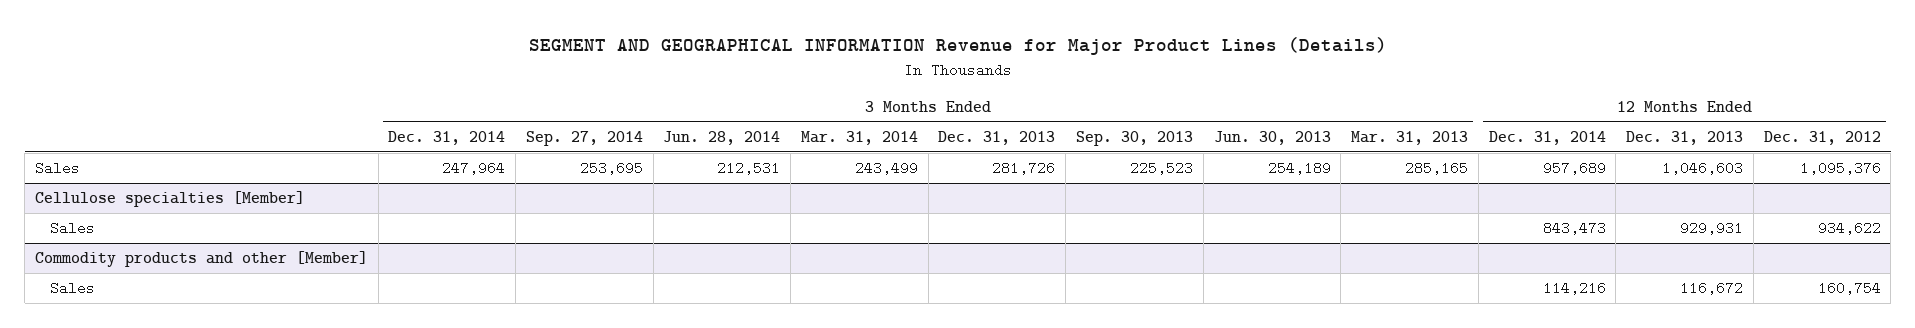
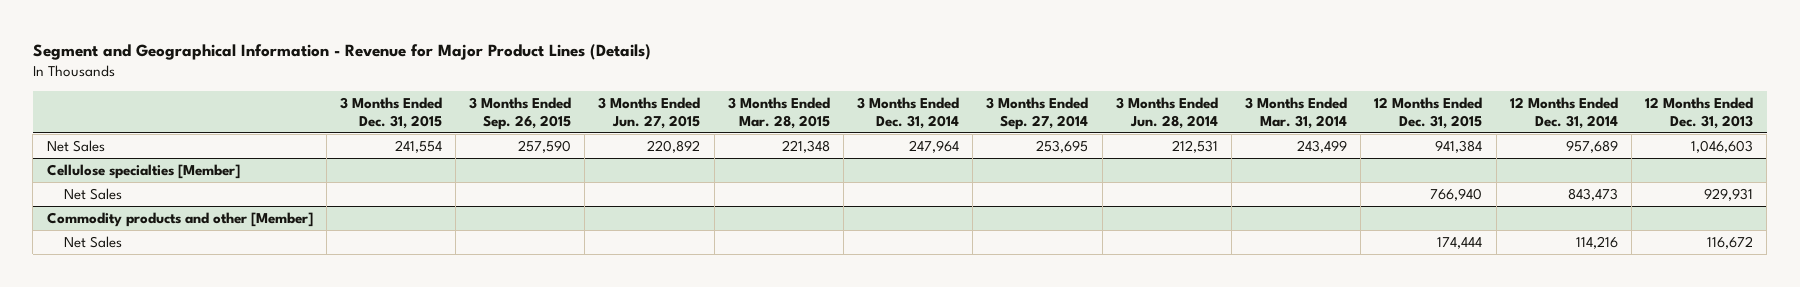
[528,37,1387,56] SEGMENT AND GEOGRAPHICAL INFORMATION Revenue for Major Product Lines (Details) -> [32,44,651,61] Segment and Geographical Information - Revenue for Major Product Lines (Details)
[938,131,1056,146] Dec. 31, 2013 -> none
[1076,131,1194,147] Sep. 30, 2013 -> none
[1213,131,1331,146] Jun. 30, 2013 -> none
[1351,131,1469,146] Mar. 31, 2013 -> none
[1763,131,1881,146] Dec. 31, 2012 -> none
none -> [339,97,442,129] 3 Months Ended Dec. 31, 2015
none -> [469,97,572,130] 3 Months Ended Sep. 26, 2015
none -> [598,97,701,129] 3 Months Ended Jun. 27, 2015
none -> [727,97,830,129] 3 Months Ended Mar. 28, 2015
none -> [1374,97,1483,129] 12 Months Ended Dec. 31, 2015
[34,161,80,176] Sales -> [46,139,105,152] Net Sales
[49,221,95,236] Sales -> [64,187,123,200] Net Sales
[49,281,95,296] Sales -> [64,235,123,248] Net Sales

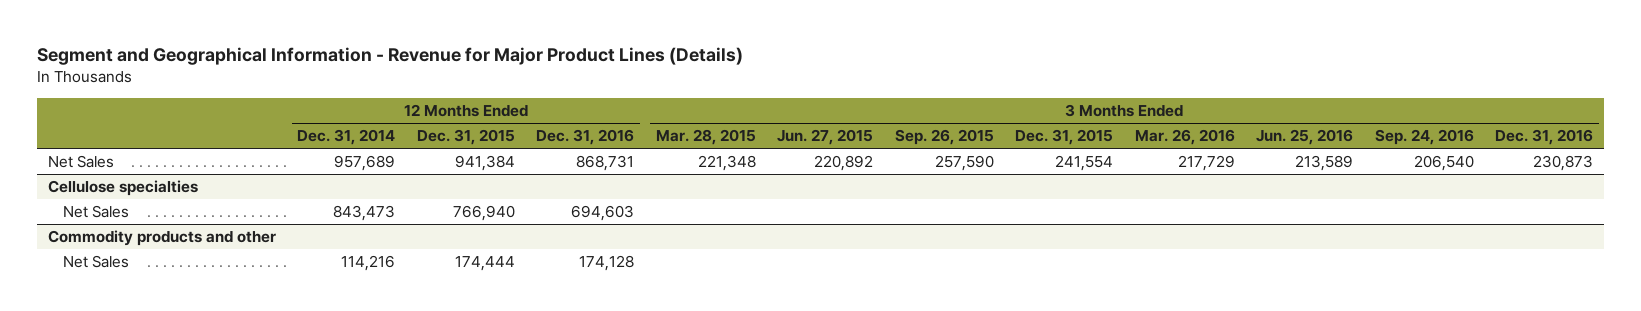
[857,97,960,129] 3 Months Ended Dec. 31, 2014 -> none
[986,97,1089,130] 3 Months Ended Sep. 27, 2014 -> none
[1115,97,1218,129] 3 Months Ended Jun. 28, 2014 -> none
[1245,97,1348,129] 3 Months Ended Mar. 31, 2014 -> none
[1644,97,1753,129] 12 Months Ended Dec. 31, 2013 -> none
none -> [536,129,635,146] Dec. 31, 2016
none -> [1134,129,1235,146] Mar. 26, 2016
none -> [1256,129,1354,146] Jun. 25, 2016
none -> [1374,129,1474,146] Sep. 24, 2016
none -> [1495,129,1594,146] Dec. 31, 2016
[46,163,240,179] Cellulose specialties [Member] -> [47,180,198,197] Cellulose specialties
[46,211,313,227] Commodity products and other [Member] -> [47,230,276,247] Commodity products and other

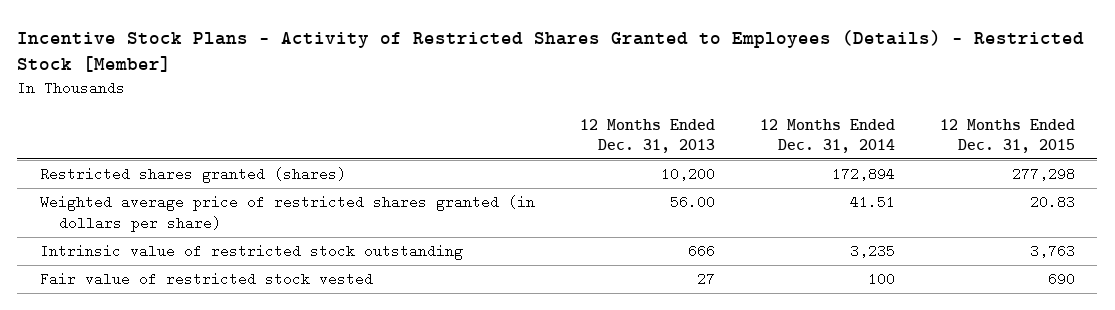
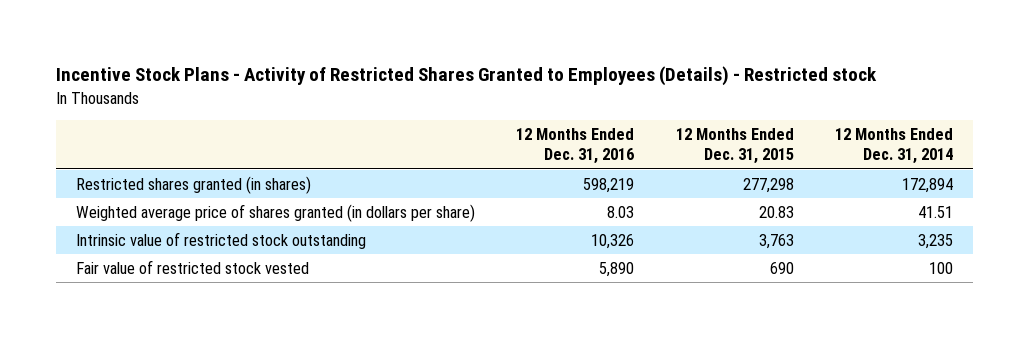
[17,29,1085,73] Incentive Stock Plans - Activity of Restricted Shares Granted to Employees (Details) - Restricted Stock [Member] -> [55,66,877,87] Incentive Stock Plans - Activity of Restricted Shares Granted to Employees (Details) - Restricted stock
[579,118,715,153] 12 Months Ended Dec. 31, 2013 -> none
none -> [516,128,635,165] 12 Months Ended Dec. 31, 2016
[39,167,346,184] Restricted shares granted (shares) -> [76,176,312,195] Restricted shares granted (in shares)
[39,195,535,232] Weighted average price of restricted shares granted (in dollars per share) -> [76,204,476,223] Weighted average price of shares granted (in dollars per share)

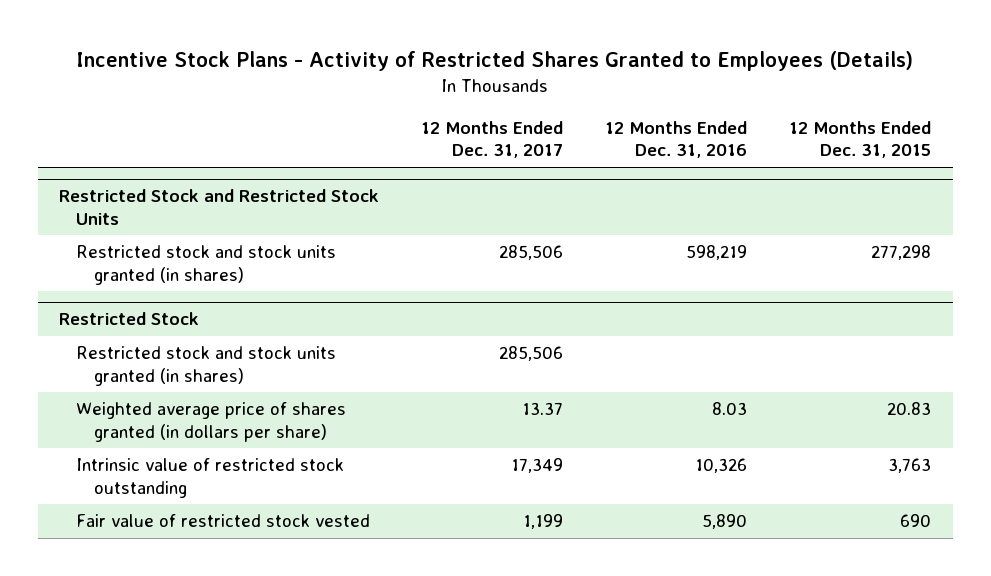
[55,66,877,87] Incentive Stock Plans - Activity of Restricted Shares Granted to Employees (Details) - Restricted stock -> [76,50,914,71] Incentive Stock Plans - Activity of Restricted Shares Granted to Employees (Details)
[834,128,953,165] 12 Months Ended Dec. 31, 2014 -> none
none -> [421,121,564,159] 12 Months Ended Dec. 31, 2017
none -> [59,189,380,225] Restricted Stock and Restricted Stock Units
[76,176,312,195] Restricted shares granted (in shares) -> [76,245,337,285] Restricted stock and stock units granted (in shares)
none -> [59,312,200,326] Restricted Stock
none -> [76,346,337,386] Restricted stock and stock units granted (in shares)

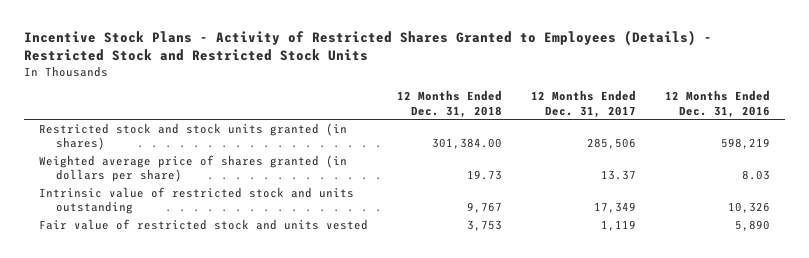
[76,50,914,71] Incentive Stock Plans - Activity of Restricted Shares Granted to Employees (Details) -> [23,30,712,62] Incentive Stock Plans - Activity of Restricted Shares Granted to Employees (Details) - Restricted Stock and Restricted Stock Units
[789,121,932,159] 12 Months Ended Dec. 31, 2015 -> none
none -> [396,90,502,118] 12 Months Ended Dec. 31, 2018
[59,189,380,225] Restricted Stock and Restricted Stock Units -> none
[59,312,200,326] Restricted Stock -> none
[76,346,337,386] Restricted stock and stock units granted (in shares) -> none
[76,458,345,498] Intrinsic value of restricted stock outstanding -> [38,187,354,215] Intrinsic value of restricted stock and units outstanding
[76,514,371,528] Fair value of restricted stock vested -> [38,219,368,231] Fair value of restricted stock and units vested
[523,514,564,530] 1,199 -> [600,220,636,232] 1,119

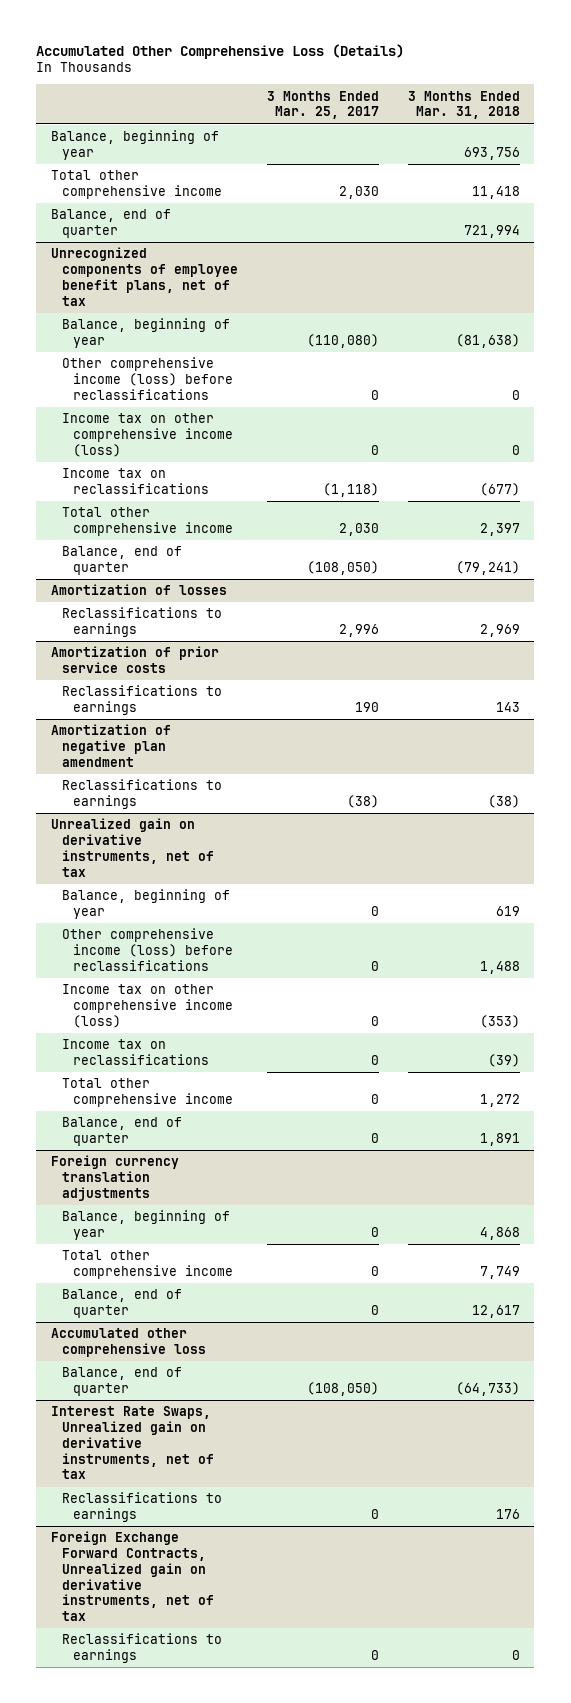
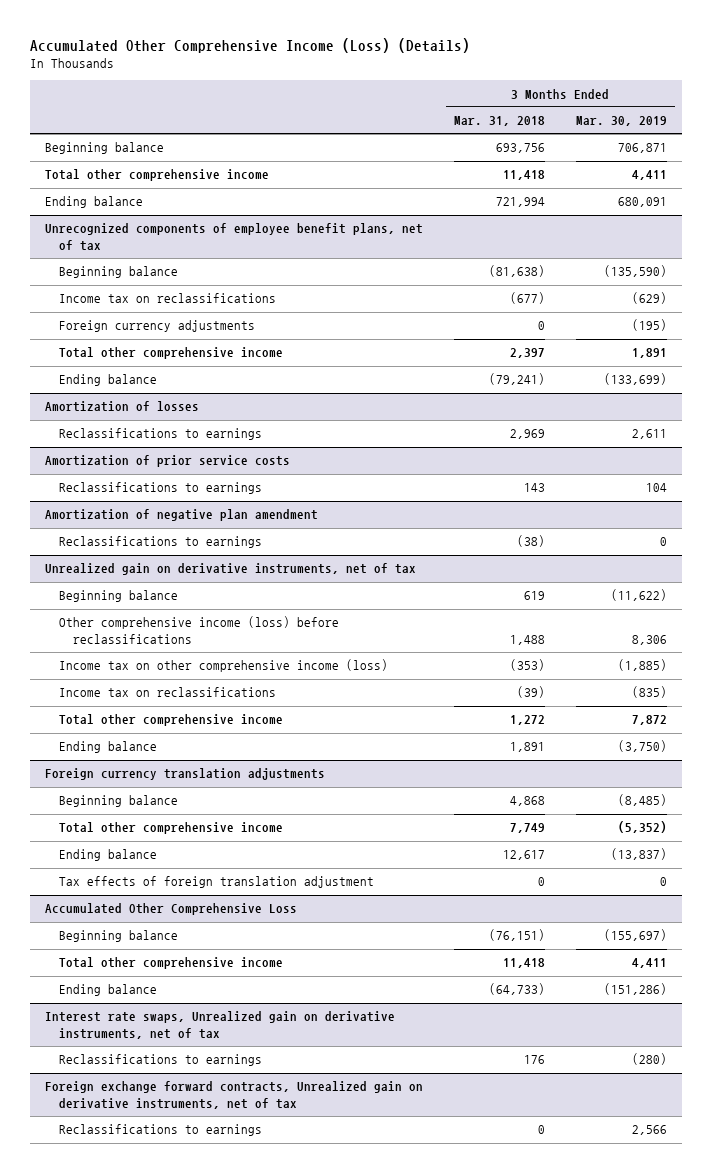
[36,43,405,59] Accumulated Other Comprehensive Loss (Details) -> [29,37,470,53] Accumulated Other Comprehensive Income (Loss) (Details)
[267,90,380,120] 3 Months Ended Mar. 25, 2017 -> none
none -> [575,116,667,127] Mar. 30, 2019
[50,130,219,161] Balance, beginning of year -> [45,142,165,155] Beginning balance
[50,209,171,239] Balance, end of quarter -> [45,196,144,209] Ending balance
[62,357,234,400] Other comprehensive income (loss) before reclassifications -> none
[62,413,234,457] Income tax on other comprehensive income (loss) -> none
[62,318,231,349] Balance, beginning of year -> [59,266,179,279] Beginning balance
none -> [59,320,256,333] Foreign currency adjustments
[62,546,183,576] Balance, end of quarter -> [59,374,158,387] Ending balance
[62,889,231,920] Balance, beginning of year -> [59,590,179,603] Beginning balance
[62,1117,183,1147] Balance, end of quarter -> [59,741,158,754] Ending balance
[62,1210,231,1241] Balance, beginning of year -> [59,795,179,808] Beginning balance
[62,1289,183,1319] Balance, end of quarter -> [59,849,158,862] Ending balance
none -> [59,876,375,889] Tax effects of foreign translation adjustment
[50,1328,207,1358] Accumulated other comprehensive loss -> [45,903,298,916] Accumulated Other Comprehensive Loss
[62,1367,183,1397] Balance, end of quarter -> [59,930,179,943] Beginning balance
[455,1382,520,1397] (64,733) -> [488,929,545,942] (76,151)
none -> [59,957,284,970] Total other comprehensive income
none -> [59,984,158,997] Ending balance
[50,1406,215,1480] Interest Rate Swaps, Unrealized gain on derivative instruments, net of tax -> [45,1011,396,1040] Interest rate swaps, Unrealized gain on derivative instruments, net of tax
[50,1531,215,1622] Foreign Exchange Forward Contracts, Unrealized gain on derivative instruments, net of tax -> [45,1081,424,1110] Foreign exchange forward contracts, Unrealized gain on derivative instruments, net of tax

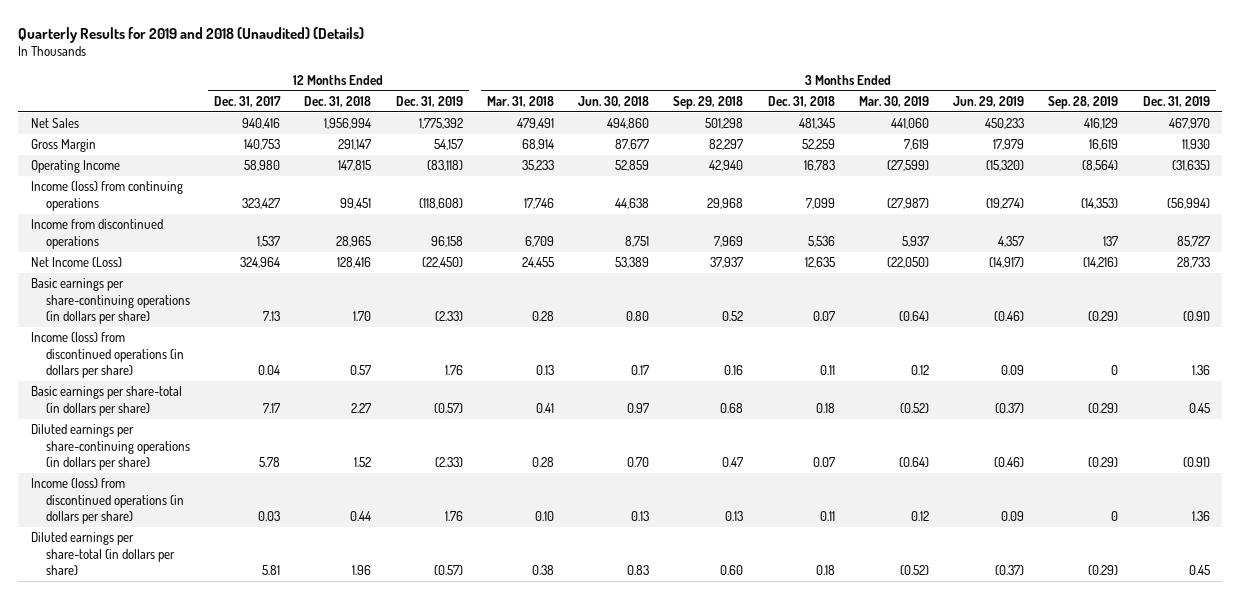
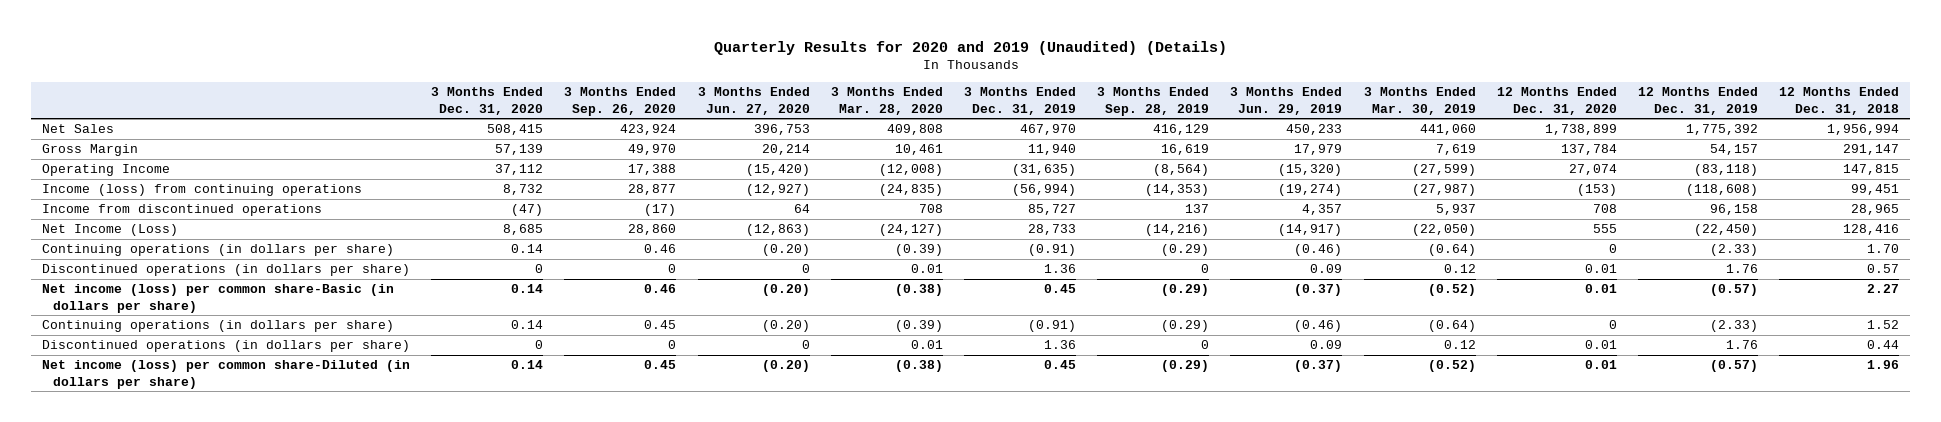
[18,26,365,43] Quarterly Results for 2019 and 2018 (Unaudited) (Details) -> [713,40,1227,55] Quarterly Results for 2020 and 2019 (Unaudited) (Details)
[214,96,282,108] Dec. 31, 2017 -> none
[486,96,554,108] Mar. 31, 2018 -> none
[578,96,650,108] Jun. 30, 2018 -> none
[673,96,744,110] Sep. 29, 2018 -> none
[767,96,835,108] Dec. 31, 2018 -> none
none -> [431,87,544,115] 3 Months Ended Dec. 31, 2020
none -> [564,87,677,116] 3 Months Ended Sep. 26, 2020
none -> [697,87,810,115] 3 Months Ended Jun. 27, 2020
none -> [830,87,943,115] 3 Months Ended Mar. 28, 2020
none -> [1496,87,1617,115] 12 Months Ended Dec. 31, 2020
[1181,139,1210,151] 11,930 -> [1027,144,1076,156] 11,940
[30,278,190,325] Basic earnings per share-continuing operations (in dollars per share) -> [42,244,395,257] Continuing operations (in dollars per share)
[30,332,184,379] Income (loss) from discontinued operations (in dollars per share) -> [42,264,411,277] Discontinued operations (in dollars per share)
[30,386,182,416] Basic earnings per share-total (in dollars per share) -> [42,284,395,313] Net income (loss) per common share-Basic (in dollars per share)
[30,424,190,471] Diluted earnings per share-continuing operations (in dollars per share) -> [42,320,395,333] Continuing operations (in dollars per share)
[30,478,184,525] Income (loss) from discontinued operations (in dollars per share) -> [42,340,411,353] Discontinued operations (in dollars per share)
[30,532,175,576] Diluted earnings per share-total (in dollars per share) -> [42,360,411,389] Net income (loss) per common share-Diluted (in dollars per share)

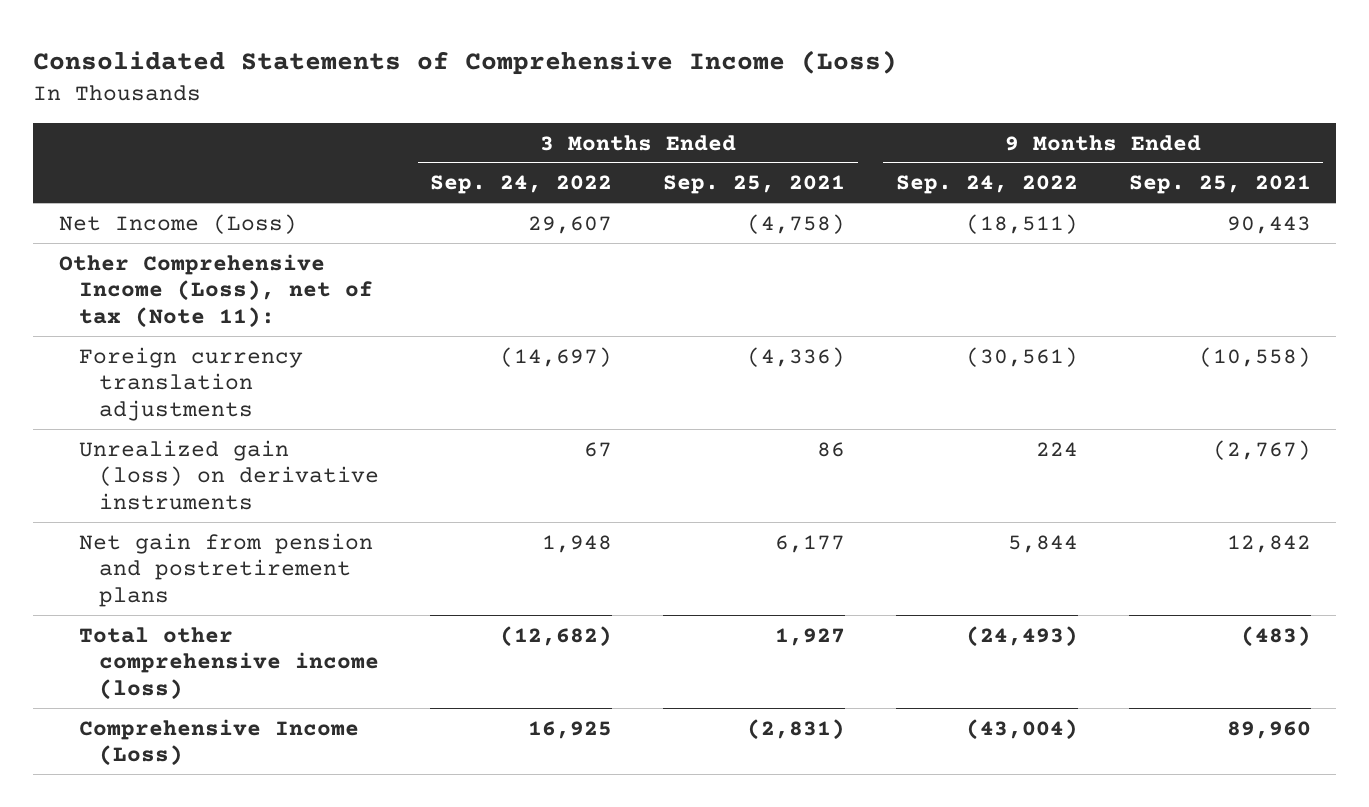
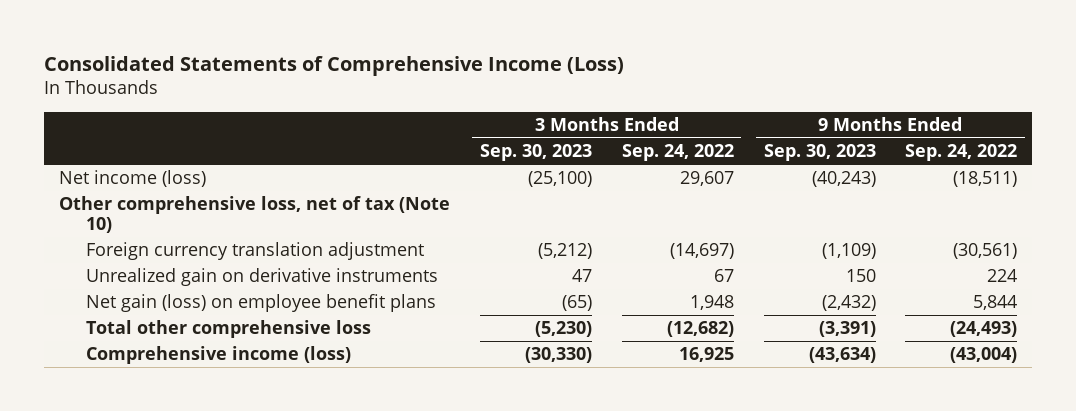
[663,175,846,195] Sep. 25, 2021 -> none
[1128,175,1311,195] Sep. 25, 2021 -> none
none -> [479,144,592,162] Sep. 30, 2023
none -> [763,144,876,162] Sep. 30, 2023
[58,213,297,234] Net Income (Loss) -> [58,170,206,188] Net income (loss)
[58,253,374,328] Other Comprehensive Income (Loss), net of tax (Note 11): -> [58,196,450,234] Other comprehensive loss, net of tax (Note 10)
[79,346,304,421] Foreign currency translation adjustments -> [86,242,425,261] Foreign currency translation adjustment
[79,439,380,510] Unrealized gain (loss) on derivative instruments -> [86,268,439,287] Unrealized gain on derivative instruments
[79,532,374,607] Net gain from pension and postretirement plans -> [86,294,437,313] Net gain (loss) on employee benefit plans
[79,626,380,700] Total other comprehensive income (loss) -> [86,320,372,339] Total other comprehensive loss
[79,718,360,767] Comprehensive Income (Loss) -> [86,346,352,365] Comprehensive income (loss)

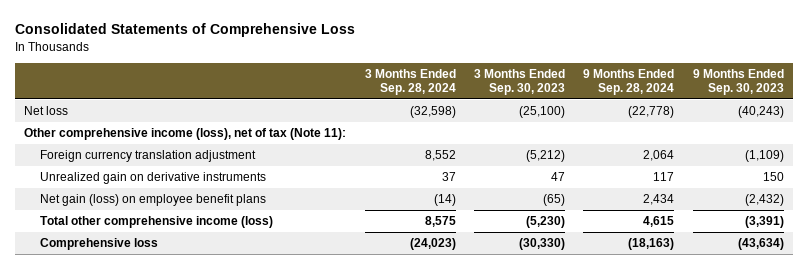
[43,55,624,76] Consolidated Statements of Comprehensive Income (Loss) -> [15,23,356,38] Consolidated Statements of Comprehensive Loss
[621,144,734,162] Sep. 24, 2022 -> none
[905,144,1018,162] Sep. 24, 2022 -> none
none -> [364,68,456,96] 3 Months Ended Sep. 28, 2024
none -> [583,68,675,96] 9 Months Ended Sep. 28, 2024
[58,170,206,188] Net income (loss) -> [24,106,69,116] Net loss
[58,196,450,234] Other comprehensive loss, net of tax (Note 10) -> [24,128,347,141] Other comprehensive income (loss), net of tax (Note 11):
[86,320,372,339] Total other comprehensive loss -> [39,216,273,229] Total other comprehensive income (loss)
[86,346,352,365] Comprehensive income (loss) -> [39,238,158,251] Comprehensive loss

